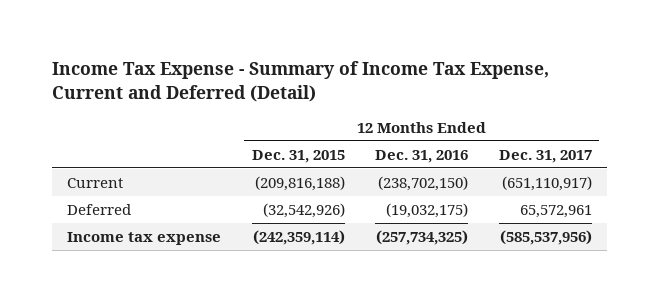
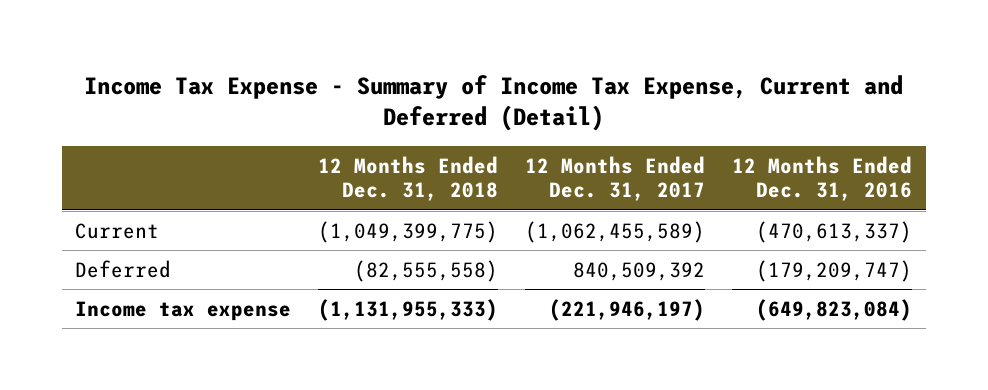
[251,149,345,163] Dec. 31, 2015 -> none
none -> [318,155,499,202] 12 Months Ended Dec. 31, 2018
[378,175,469,191] (238,702,150) -> [756,220,913,243] (470,613,337)
[501,175,592,191] (651,110,917) -> [525,220,706,243] (1,062,455,589)
[386,202,469,218] (19,032,175) -> [756,259,913,282] (179,209,747)
[519,204,592,218] 65,572,961 -> [573,261,706,281] 840,509,392
[376,229,469,245] (257,734,325) -> [756,298,913,321] (649,823,084)
[499,229,592,245] (585,537,956) -> [549,298,706,321] (221,946,197)

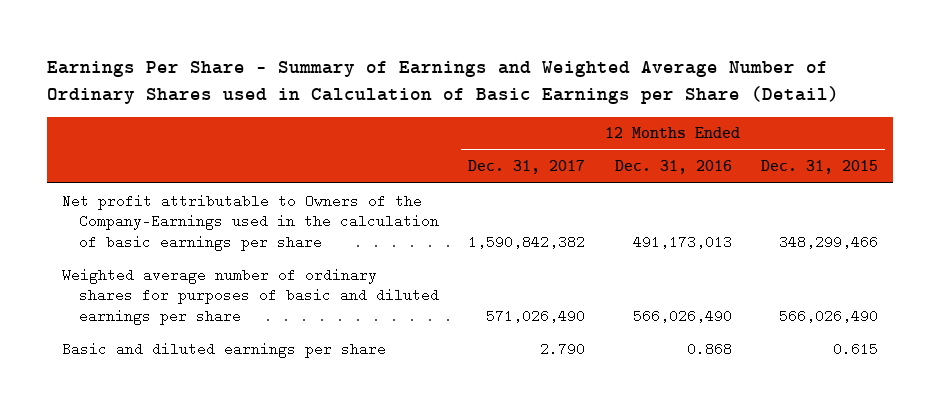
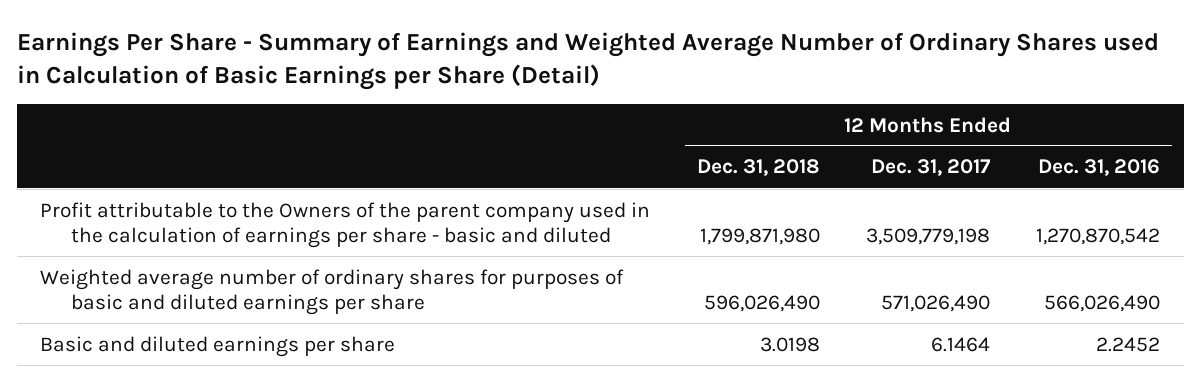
[760,160,878,175] Dec. 31, 2015 -> none
none -> [696,159,820,177] Dec. 31, 2018
[61,193,439,251] Net profit attributable to Owners of the Company-Earnings used in the calculation of basic earnings per share -> [40,201,651,248] Profit attributable to the Owners of the parent company used in the calculation of earnings per share - basic and diluted
[468,234,586,249] 1,590,842,382 -> [865,227,990,245] 3,509,779,198
[632,234,732,249] 491,173,013 -> [1036,227,1161,245] 1,270,870,542
[540,341,586,356] 2.790 -> [930,336,990,352] 6.1464
[686,341,732,356] 0.868 -> [1096,336,1161,352] 2.2452

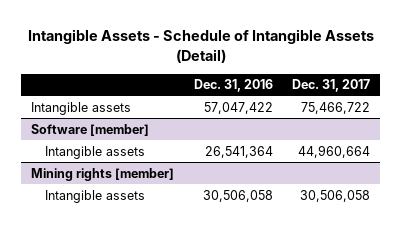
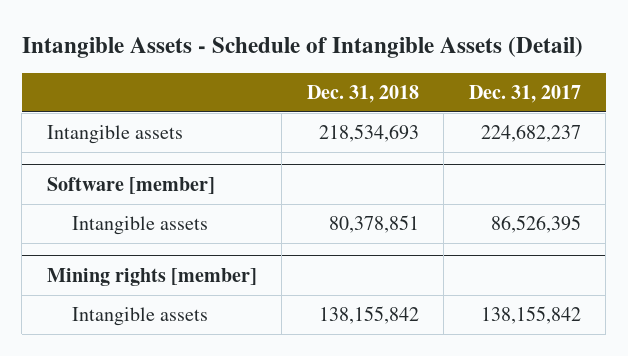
[193,79,273,93] Dec. 31, 2016 -> none
none -> [306,84,419,103] Dec. 31, 2018
[300,101,370,114] 75,466,722 -> [480,124,581,143] 224,682,237
[297,144,370,158] 44,960,664 -> [490,215,581,234] 86,526,395
[299,189,370,202] 30,506,058 -> [480,306,581,325] 138,155,842

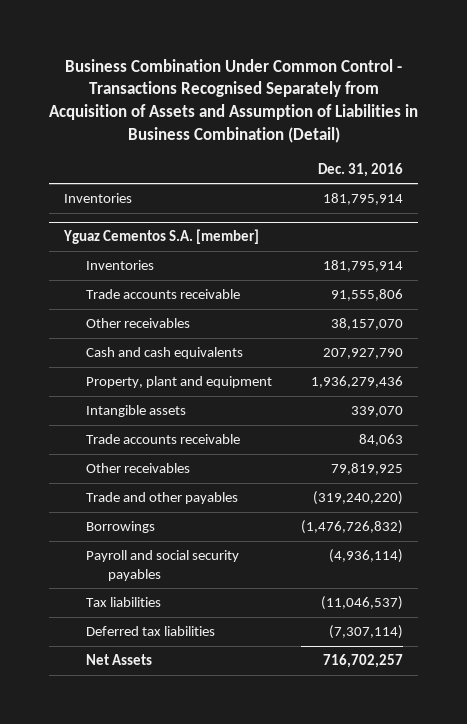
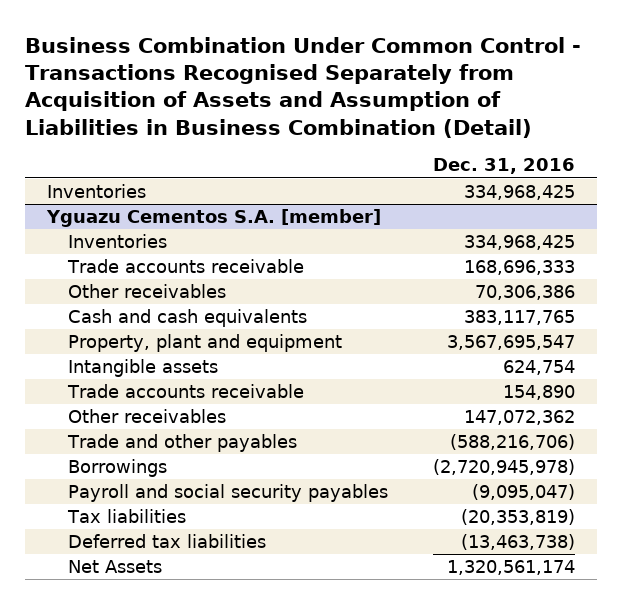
[323,193,404,206] 181,795,914 -> [463,185,575,201] 334,968,425
[62,229,259,245] Yguaz Cementos S.A. [member] -> [46,209,382,228] Yguazu Cementos S.A. [member]
[323,260,404,273] 181,795,914 -> [463,235,575,251] 334,968,425
[331,289,404,302] 91,555,806 -> [463,260,575,276] 168,696,333
[331,318,404,331] 38,157,070 -> [474,285,575,301] 70,306,386
[323,348,404,360] 207,927,790 -> [463,310,575,326] 383,117,765
[311,376,404,389] 1,936,279,436 -> [446,335,575,351] 3,567,695,547
[351,406,404,418] 339,070 -> [502,360,575,376] 624,754
[359,434,404,447] 84,063 -> [502,385,575,401] 154,890
[331,463,404,476] 79,819,925 -> [463,410,575,426] 147,072,362
[313,491,404,506] (319,240,220) -> [449,434,575,451] (588,216,706)
[301,520,404,535] (1,476,726,832) -> [432,459,575,476] (2,720,945,978)
[329,549,404,564] (4,936,114) -> [471,484,575,501] (9,095,047)
[321,596,404,611] (11,046,537) -> [460,509,575,526] (20,353,819)
[329,625,404,640] (7,307,114) -> [460,534,575,551] (13,463,738)
[323,654,404,669] 716,702,257 -> [446,560,575,576] 1,320,561,174

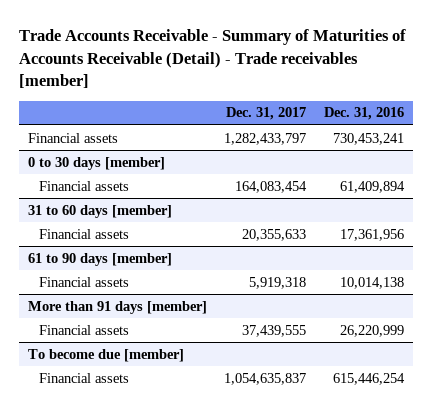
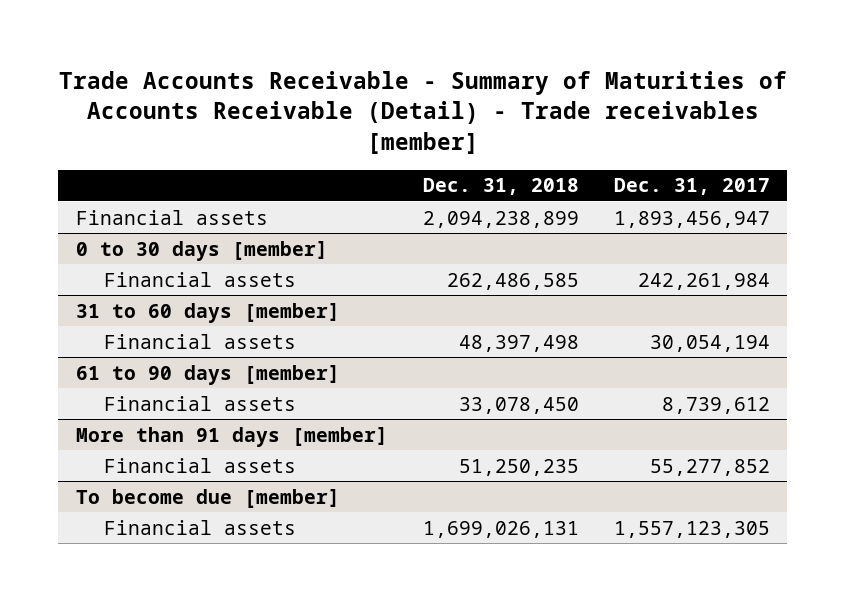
[323,107,404,121] Dec. 31, 2016 -> none
none -> [422,178,579,196] Dec. 31, 2018
[224,132,307,145] 1,282,433,797 -> [613,210,770,228] 1,893,456,947
[235,180,308,193] 164,083,454 -> [637,272,770,290] 242,261,984
[242,228,307,241] 20,355,633 -> [649,334,770,352] 30,054,194
[249,276,307,289] 5,919,318 -> [661,396,770,414] 8,739,612
[242,324,307,337] 37,439,555 -> [649,458,770,476] 55,277,852
[224,372,307,385] 1,054,635,837 -> [613,520,770,538] 1,557,123,305

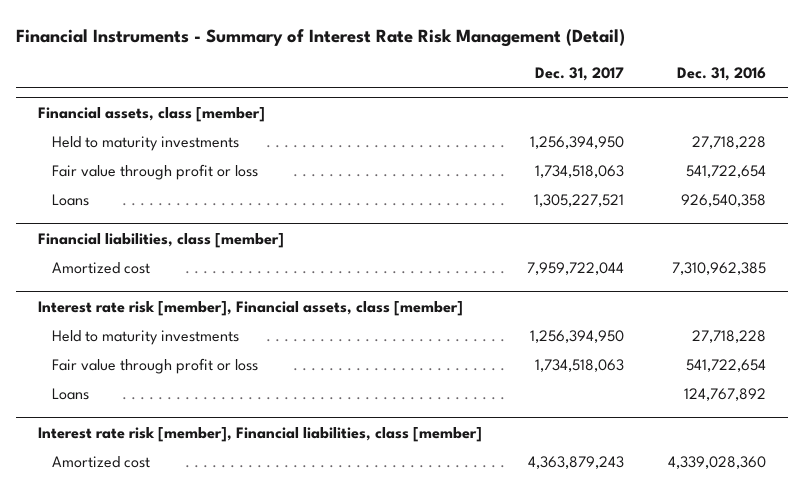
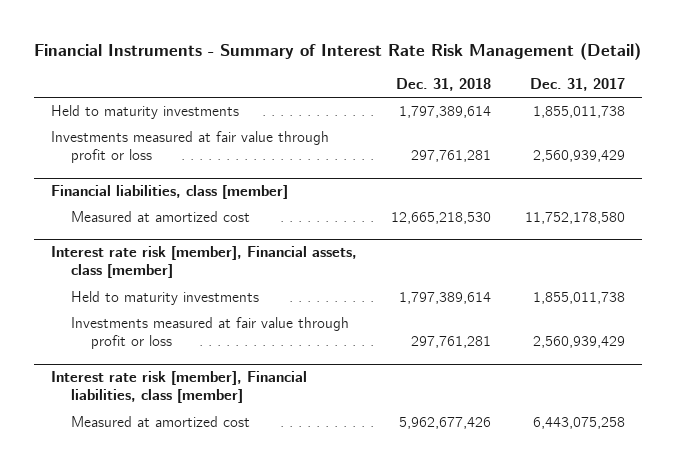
[676,66,766,81] Dec. 31, 2016 -> none
none -> [395,77,491,91] Dec. 31, 2018
[38,106,266,122] Financial assets, class [member] -> none
[51,194,89,207] Loans -> none
[529,136,624,150] 1,256,394,950 -> [532,106,625,119] 1,855,011,738
[51,164,258,181] Fair value through profit or loss -> [50,131,329,164] Investments measured at fair value through profit or loss
[534,165,624,179] 1,734,518,063 -> [532,150,625,163] 2,560,939,429
[51,262,150,275] Amortized cost -> [70,211,250,223] Measured at amortized cost
[526,262,624,276] 7,959,722,044 -> [524,212,625,225] 11,752,178,580
[51,388,89,401] Loans -> none
[529,330,624,344] 1,256,394,950 -> [532,292,625,305] 1,855,011,738
[51,358,258,375] Fair value through profit or loss -> [70,317,349,350] Investments measured at fair value through profit or loss
[534,359,624,373] 1,734,518,063 -> [532,336,625,349] 2,560,939,429
[51,456,150,469] Amortized cost -> [70,416,250,428] Measured at amortized cost
[527,456,624,470] 4,363,879,243 -> [532,417,625,430] 6,443,075,258

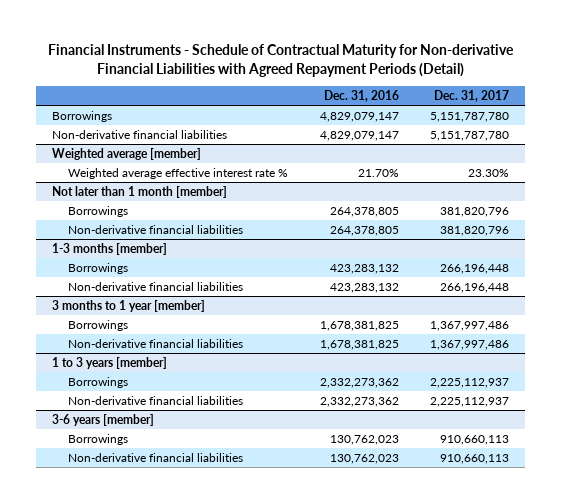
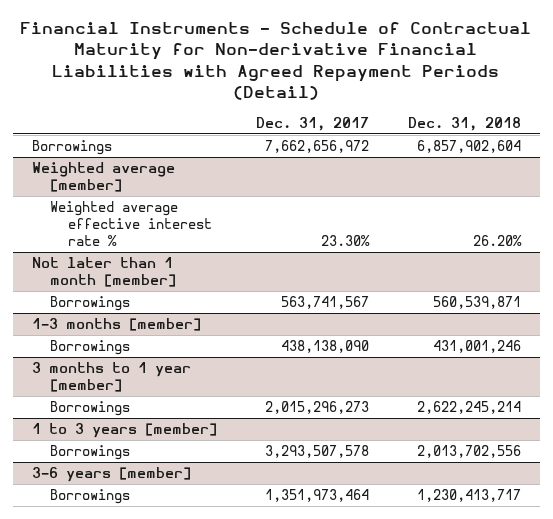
[323,89,399,102] Dec. 31, 2016 -> none
none -> [407,116,521,131] Dec. 31, 2018
[52,130,228,140] Non-derivative financial liabilities -> none
[430,112,510,123] 5,151,787,780 -> [264,140,369,154] 7,662,656,972
[67,225,243,235] Non-derivative financial liabilities -> none
[440,207,510,218] 381,820,796 -> [280,296,369,310] 563,741,567
[67,282,243,292] Non-derivative financial liabilities -> none
[440,264,510,275] 266,196,448 -> [280,340,369,354] 438,138,090
[67,339,243,349] Non-derivative financial liabilities -> none
[430,321,510,332] 1,367,997,486 -> [264,401,369,415] 2,015,296,273
[67,396,243,406] Non-derivative financial liabilities -> none
[430,378,510,389] 2,225,112,937 -> [264,445,369,459] 3,293,507,578
[67,453,243,463] Non-derivative financial liabilities -> none
[440,435,510,446] 910,660,113 -> [264,489,369,503] 1,351,973,464

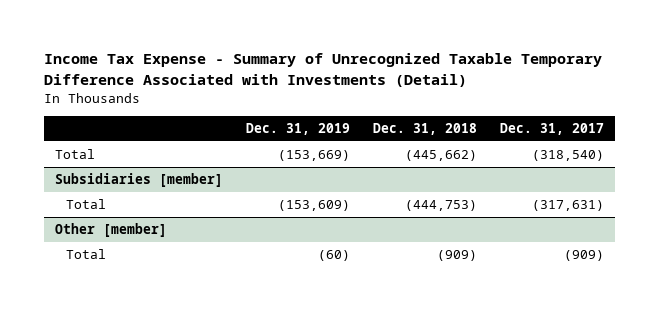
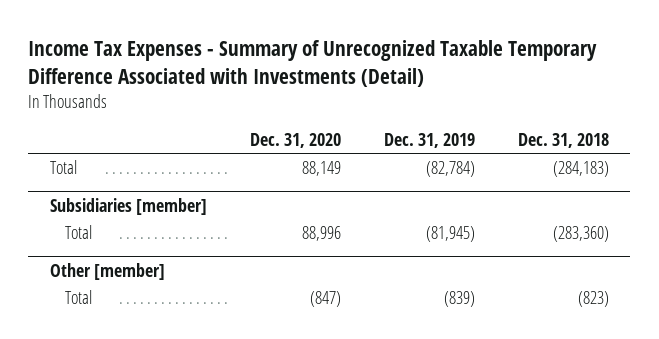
[43,53,602,87] Income Tax Expense - Summary of Unrecognized Taxable Temporary Difference Associated with Investments (Detail) -> [28,40,598,87] Income Tax Expenses - Summary of Unrecognized Taxable Temporary Difference Associated with Investments (Detail)
[500,123,605,136] Dec. 31, 2017 -> none
none -> [249,132,341,148] Dec. 31, 2020
[278,150,351,162] (153,669) -> [425,160,475,177] (82,784)
[405,150,478,162] (445,662) -> [552,160,609,177] (284,183)
[278,200,351,212] (153,609) -> [425,225,475,242] (81,945)
[405,200,478,212] (444,753) -> [552,225,609,242] (283,360)
[318,250,351,262] (60) -> [443,290,475,307] (839)
[437,250,478,262] (909) -> [577,290,609,307] (823)

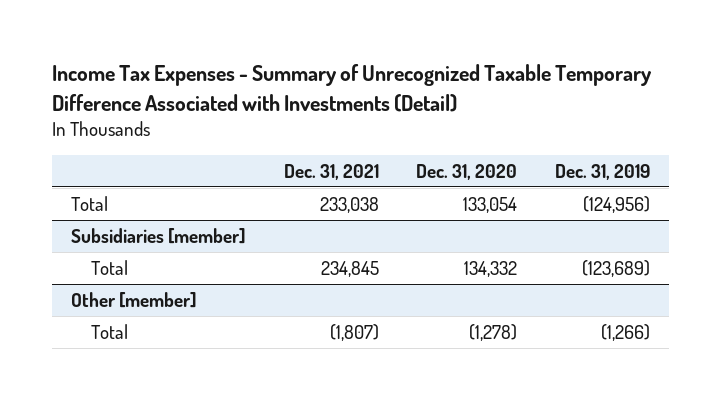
[517,132,609,148] Dec. 31, 2018 -> none
none -> [283,163,379,180] Dec. 31, 2021
[301,160,341,176] 88,149 -> [463,196,518,213] 133,054
[425,160,475,177] (82,784) -> [582,195,650,213] (124,956)
[301,225,341,241] 88,996 -> [464,260,518,277] 134,332
[425,225,475,242] (81,945) -> [581,259,650,277] (123,689)
[309,290,341,307] (847) -> [469,323,518,341] (1,278)
[443,290,475,307] (839) -> [600,323,650,341] (1,266)

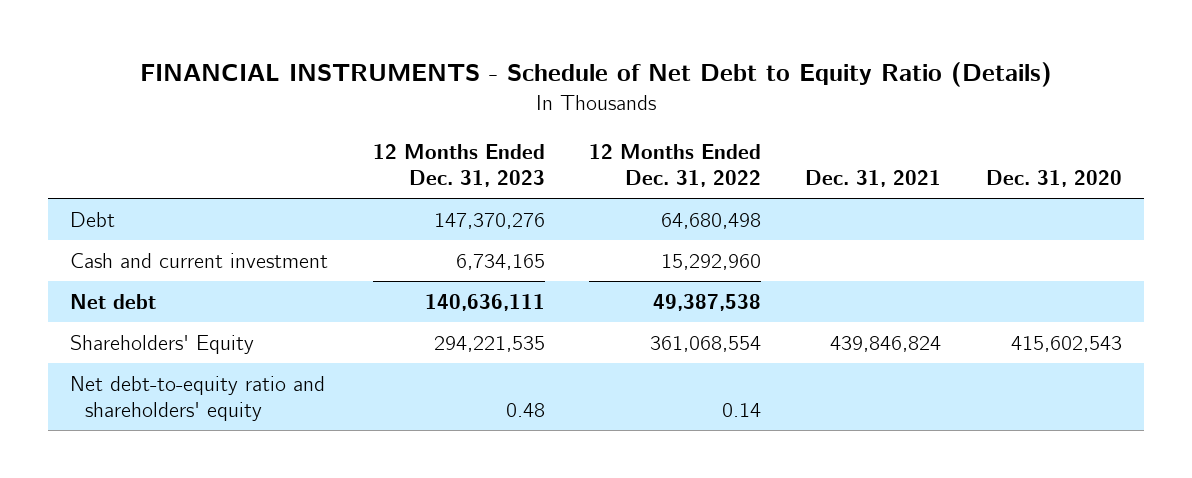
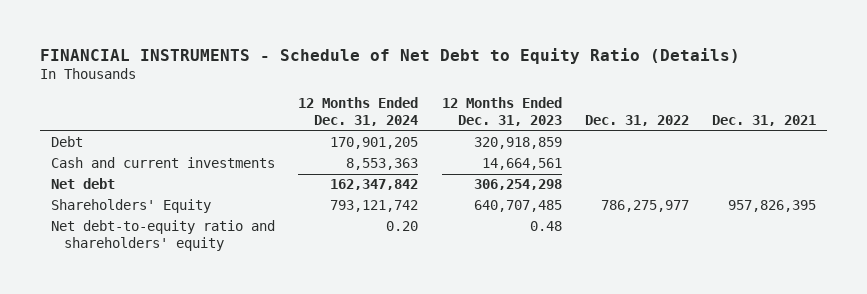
[588,143,761,187] 12 Months Ended Dec. 31, 2022 -> none
[985,169,1122,187] Dec. 31, 2020 -> none
none -> [298,97,419,127] 12 Months Ended Dec. 31, 2024
none -> [584,115,689,127] Dec. 31, 2022
[433,212,545,229] 147,370,276 -> [473,137,562,150] 320,918,859
[70,252,329,268] Cash and current investment -> [51,157,276,169] Cash and current investments
[455,253,545,270] 6,734,165 -> [481,158,562,171] 14,664,561
[424,293,545,311] 140,636,111 -> [473,179,562,191] 306,254,298
[433,335,545,352] 294,221,535 -> [473,200,562,213] 640,707,485
[830,335,942,352] 439,846,824 -> [727,200,816,213] 957,826,395

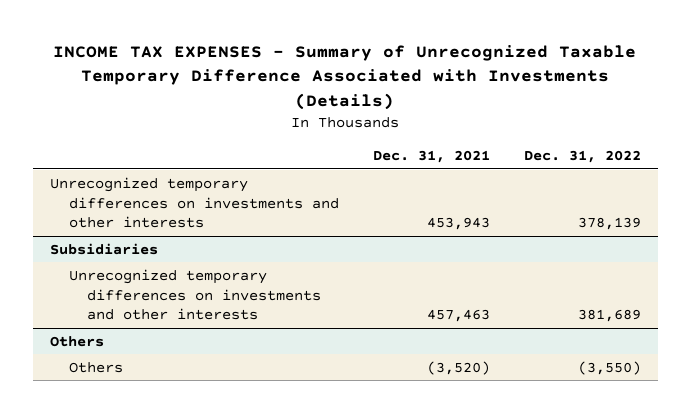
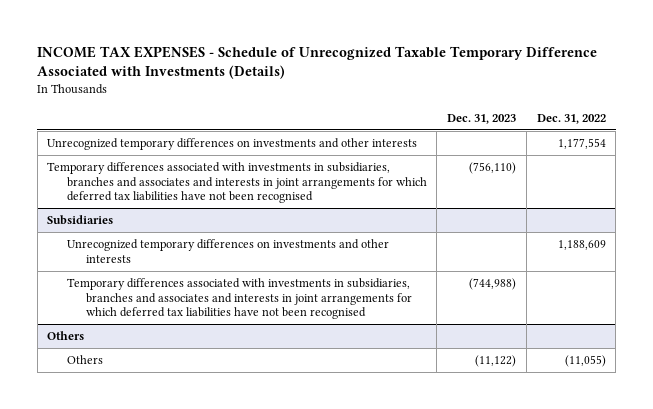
[53,45,637,110] INCOME TAX EXPENSES - Summary of Unrecognized Taxable Temporary Difference Associated with Investments (Details) -> [37,45,598,80] INCOME TAX EXPENSES - Schedule of Unrecognized Taxable Temporary Difference Associated with Investments (Details)
[372,150,490,164] Dec. 31, 2021 -> none
none -> [447,113,517,124] Dec. 31, 2023
[577,217,641,231] 378,139 -> [557,138,606,150] 1,177,554
none -> [47,162,427,204] Temporary differences associated with investments in subsidiaries, branches and associates and interests in joint arrangements for which deferred tax liabilities have not been recognised
[577,309,641,323] 381,689 -> [557,240,606,251] 1,188,609
none -> [66,278,412,320] Temporary differences associated with investments in subsidiaries, branches and associates and interests in joint arrangements for which deferred tax liabilities have not been recognised
[577,360,641,375] (3,550) -> [564,355,606,368] (11,055)

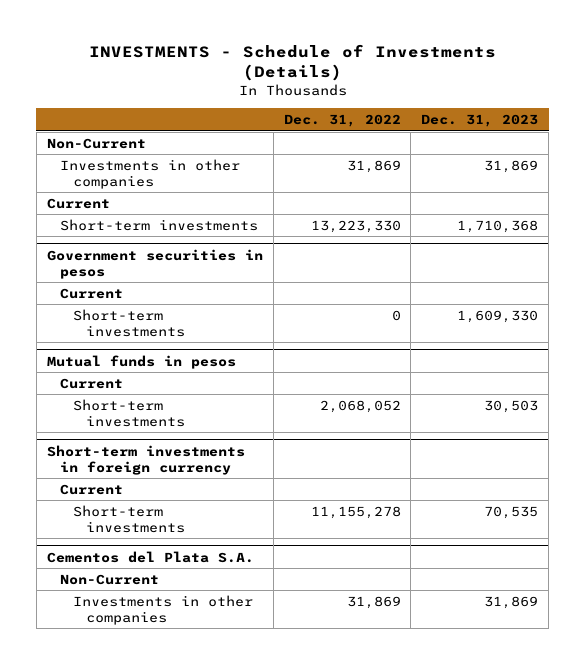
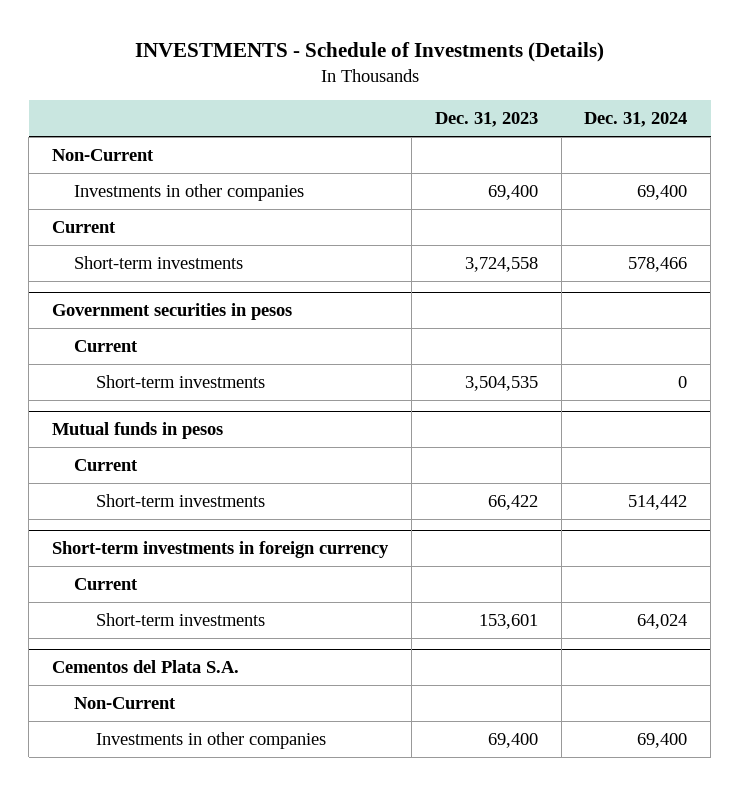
[283,113,401,127] Dec. 31, 2022 -> none
none -> [584,112,688,128] Dec. 31, 2024
[484,159,539,173] 31,869 -> [487,184,538,200] 69,400
[457,219,539,233] 1,710,368 -> [464,256,538,272] 3,724,558
[457,309,539,323] 1,609,330 -> [464,375,538,391] 3,504,535
[484,399,539,413] 30,503 -> [487,494,538,510] 66,422
[484,505,539,519] 70,535 -> [478,613,538,629] 153,601
[484,595,539,609] 31,869 -> [487,732,538,748] 69,400

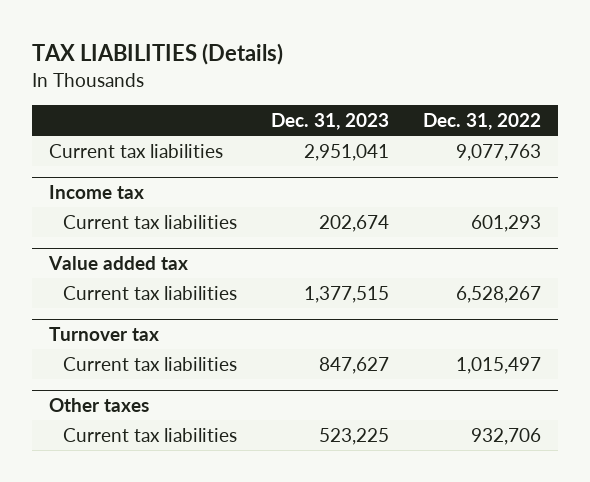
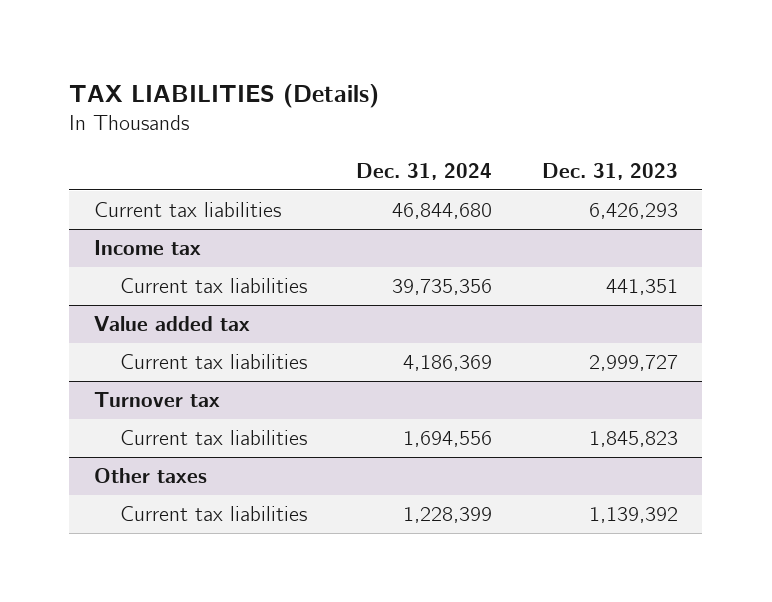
[423,113,542,131] Dec. 31, 2022 -> none
none -> [356,162,493,180] Dec. 31, 2024
[304,143,390,161] 2,951,041 -> [588,203,678,220] 6,426,293
[319,214,390,232] 202,674 -> [605,279,678,296] 441,351
[304,285,390,303] 1,377,515 -> [588,355,678,372] 2,999,727
[319,356,390,374] 847,627 -> [588,431,678,448] 1,845,823
[319,427,390,445] 523,225 -> [588,507,678,524] 1,139,392

